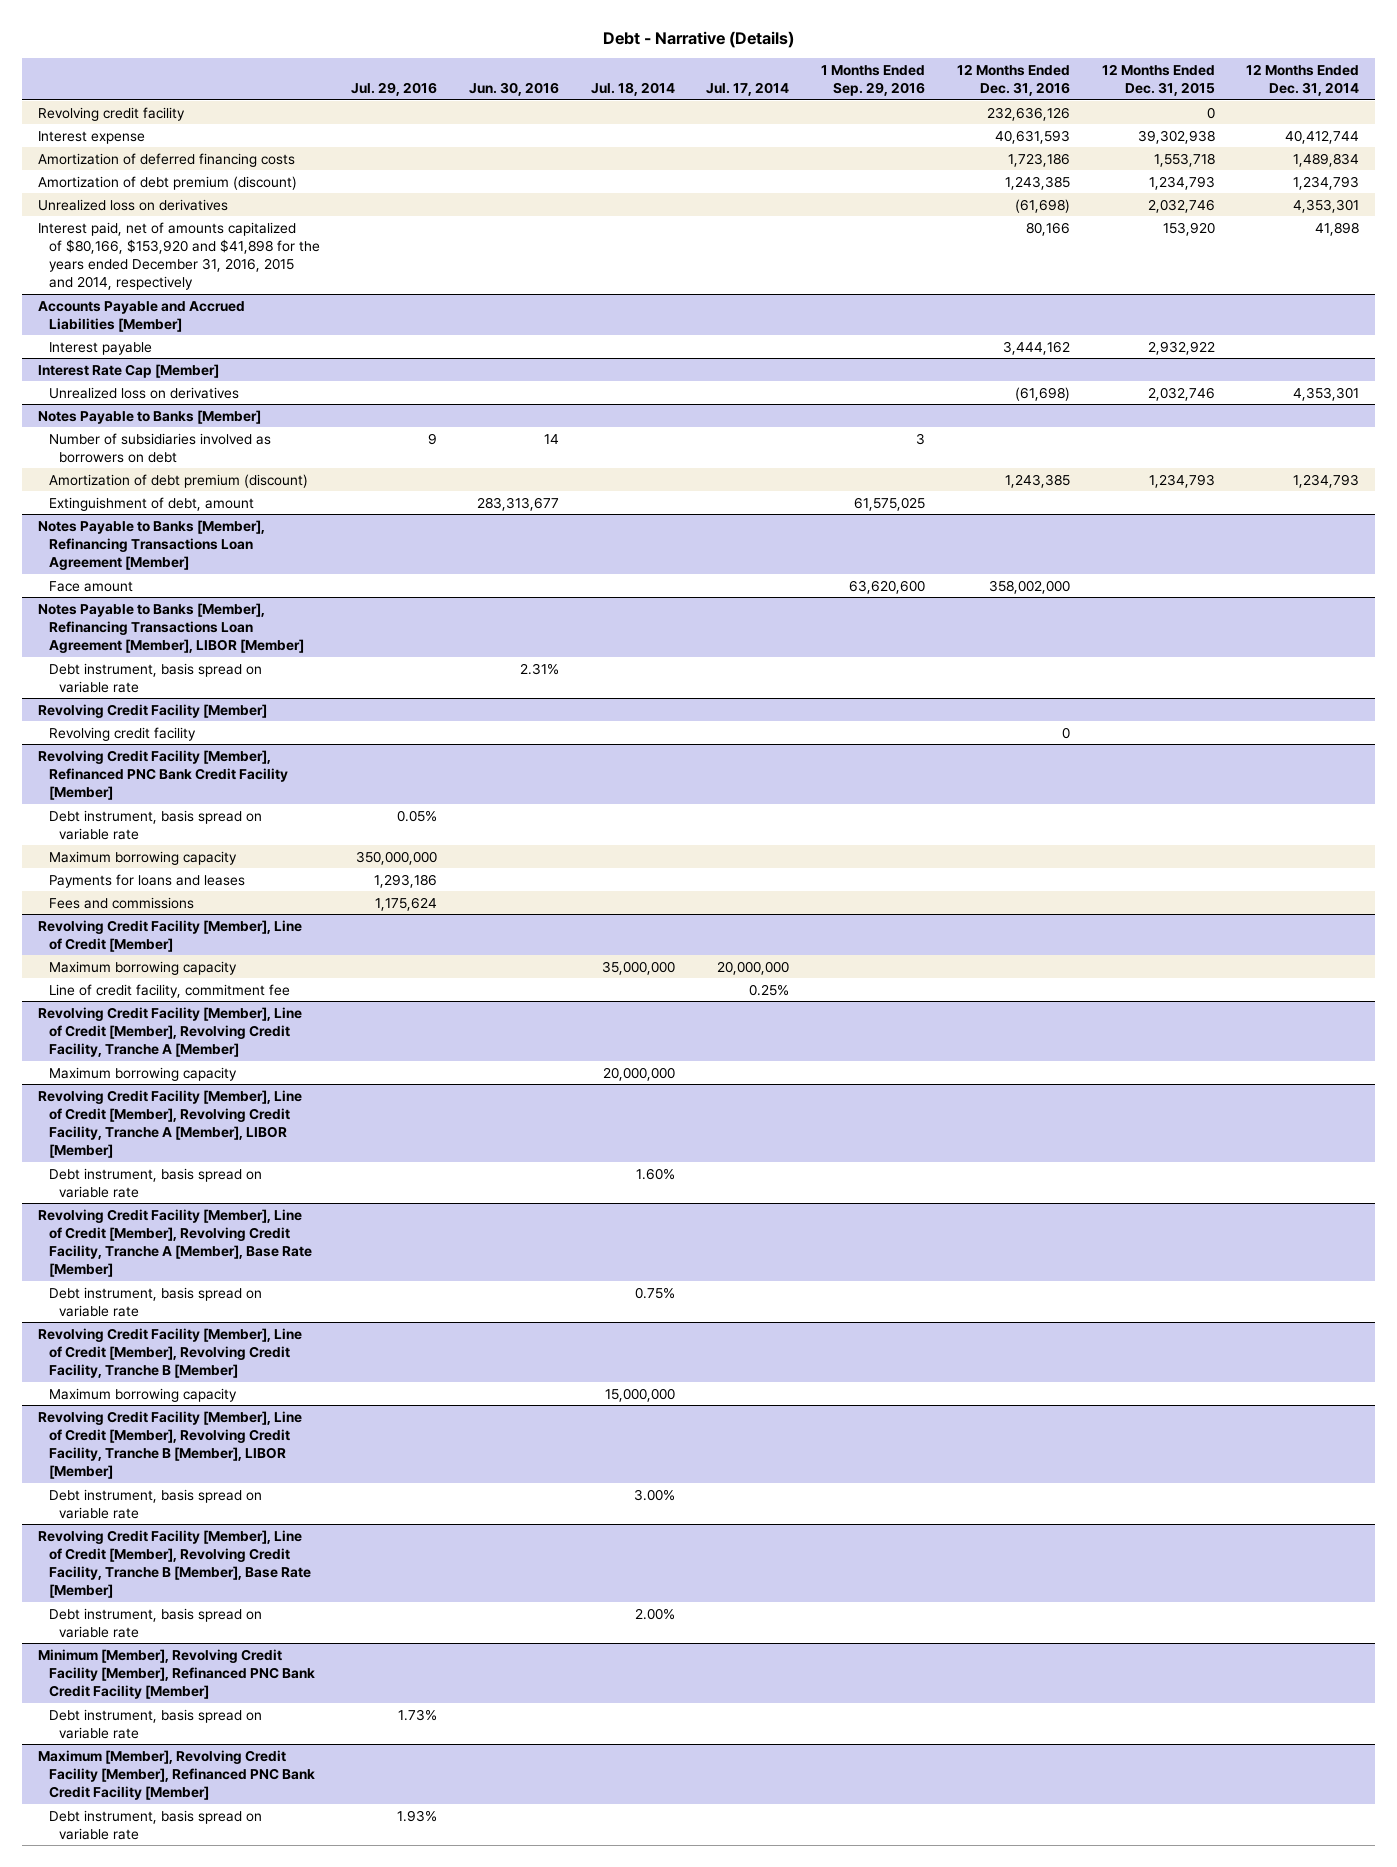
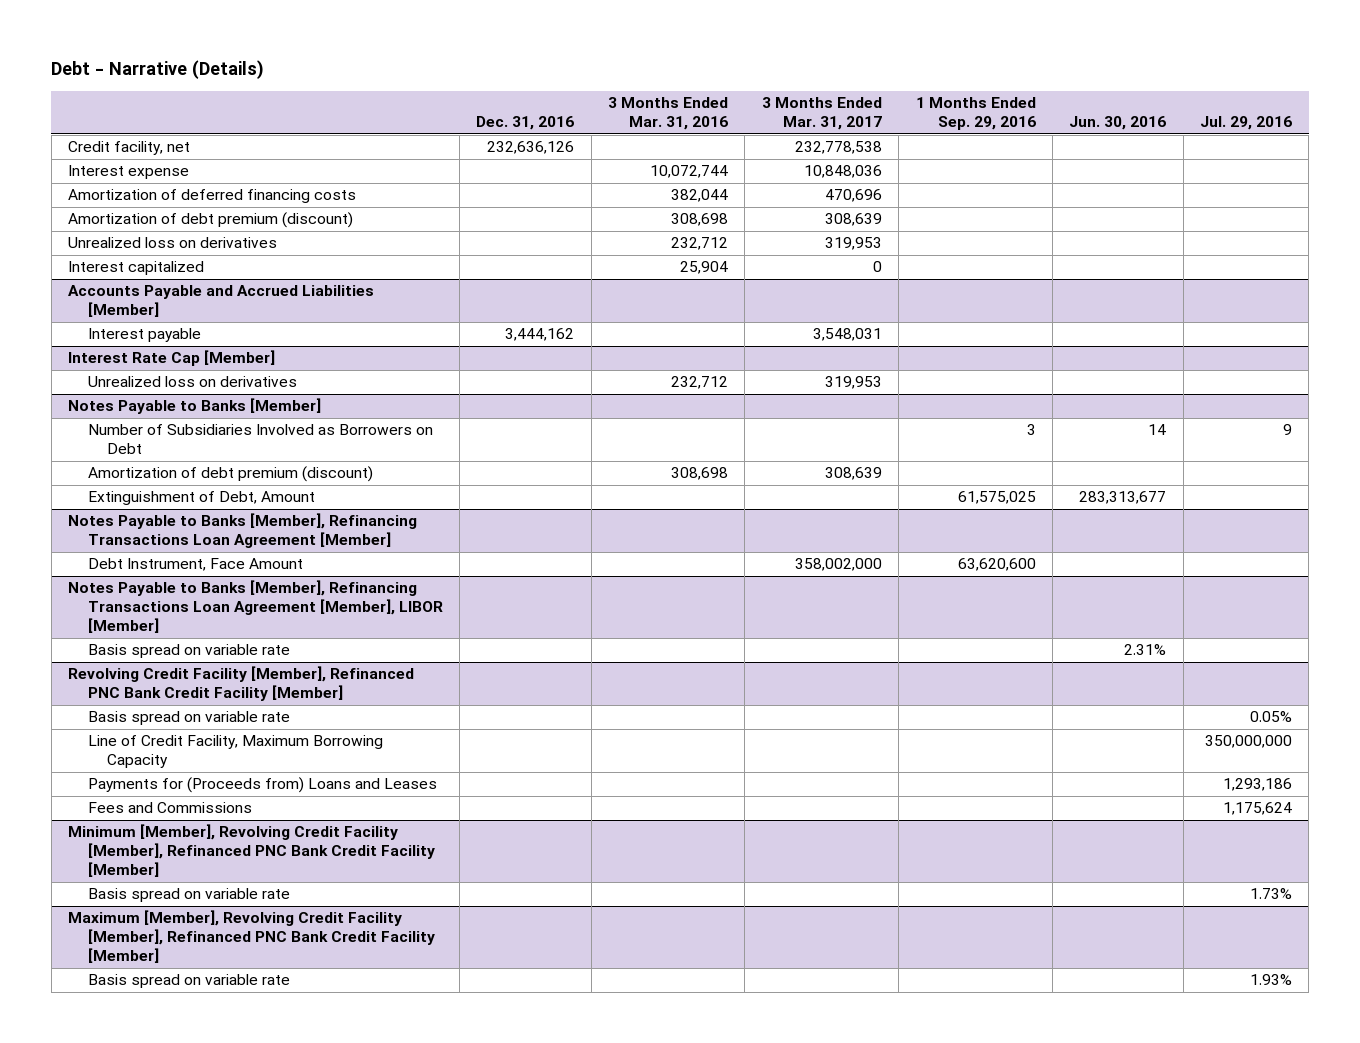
[590,82,675,97] Jul. 18, 2014 -> none
[706,82,790,97] Jul. 17, 2014 -> none
[956,63,1070,97] 12 Months Ended Dec. 31, 2016 -> none
[1101,63,1215,97] 12 Months Ended Dec. 31, 2015 -> none
[1246,63,1360,97] 12 Months Ended Dec. 31, 2014 -> none
none -> [476,116,575,131] Dec. 31, 2016
none -> [608,97,729,131] 3 Months Ended Mar. 31, 2016
none -> [761,97,882,131] 3 Months Ended Mar. 31, 2017
[37,106,185,121] Revolving credit facility -> [68,141,191,156] Credit facility, net
[37,221,320,291] Interest paid, net of amounts capitalized of $80,166, $153,920 and $41,898 for the years ended December 31, 2016, 2015 and 2014, respectively -> [68,261,205,276] Interest capitalized
[48,432,271,463] Number of subsidiaries involved as borrowers on debt -> [87,424,433,455] Number of Subsidiaries Involved as Borrowers on Debt
[48,496,254,511] Extinguishment of debt, amount -> [87,491,315,506] Extinguishment of Debt, Amount
[48,580,133,592] Face amount -> [87,558,303,572] Debt Instrument, Face Amount
[37,703,267,718] Revolving Credit Facility [Member] -> none
[48,726,196,741] Revolving credit facility -> none
[48,662,262,693] Debt instrument, basis spread on variable rate -> [87,644,290,659] Basis spread on variable rate
[37,919,302,952] Revolving Credit Facility [Member], Line of Credit [Member] -> none
[48,960,237,975] Maximum borrowing capacity -> none
[48,983,290,998] Line of credit facility, commitment fee -> none
[37,1006,302,1058] Revolving Credit Facility [Member], Line of Credit [Member], Revolving Credit Facility, Tranche A [Member] -> none
[48,1066,237,1081] Maximum borrowing capacity -> none
[37,1089,302,1159] Revolving Credit Facility [Member], Line of Credit [Member], Revolving Credit Facility, Tranche A [Member], LIBOR [Member] -> none
[48,1167,262,1198] Debt instrument, basis spread on variable rate -> none
[37,1208,312,1278] Revolving Credit Facility [Member], Line of Credit [Member], Revolving Credit Facility, Tranche A [Member], Base Rate [Member] -> none
[48,1286,262,1317] Debt instrument, basis spread on variable rate -> none
[37,1327,302,1379] Revolving Credit Facility [Member], Line of Credit [Member], Revolving Credit Facility, Tranche B [Member] -> none
[48,1387,237,1402] Maximum borrowing capacity -> none
[37,1410,302,1480] Revolving Credit Facility [Member], Line of Credit [Member], Revolving Credit Facility, Tranche B [Member], LIBOR [Member] -> none
[48,1488,262,1519] Debt instrument, basis spread on variable rate -> none
[37,1529,311,1599] Revolving Credit Facility [Member], Line of Credit [Member], Revolving Credit Facility, Tranche B [Member], Base Rate [Member] -> none
[48,1607,262,1638] Debt instrument, basis spread on variable rate -> none
[48,809,262,840] Debt instrument, basis spread on variable rate -> [87,711,290,726] Basis spread on variable rate
[48,850,237,865] Maximum borrowing capacity -> [87,735,383,769] Line of Credit Facility, Maximum Borrowing Capacity
[48,873,245,888] Payments for loans and leases -> [87,777,437,794] Payments for (Proceeds from) Loans and Leases
[48,896,194,909] Fees and commissions -> [87,802,252,814] Fees and Commissions
[48,1708,262,1739] Debt instrument, basis spread on variable rate -> [87,888,290,903] Basis spread on variable rate
[48,1809,262,1840] Debt instrument, basis spread on variable rate -> [87,974,290,989] Basis spread on variable rate

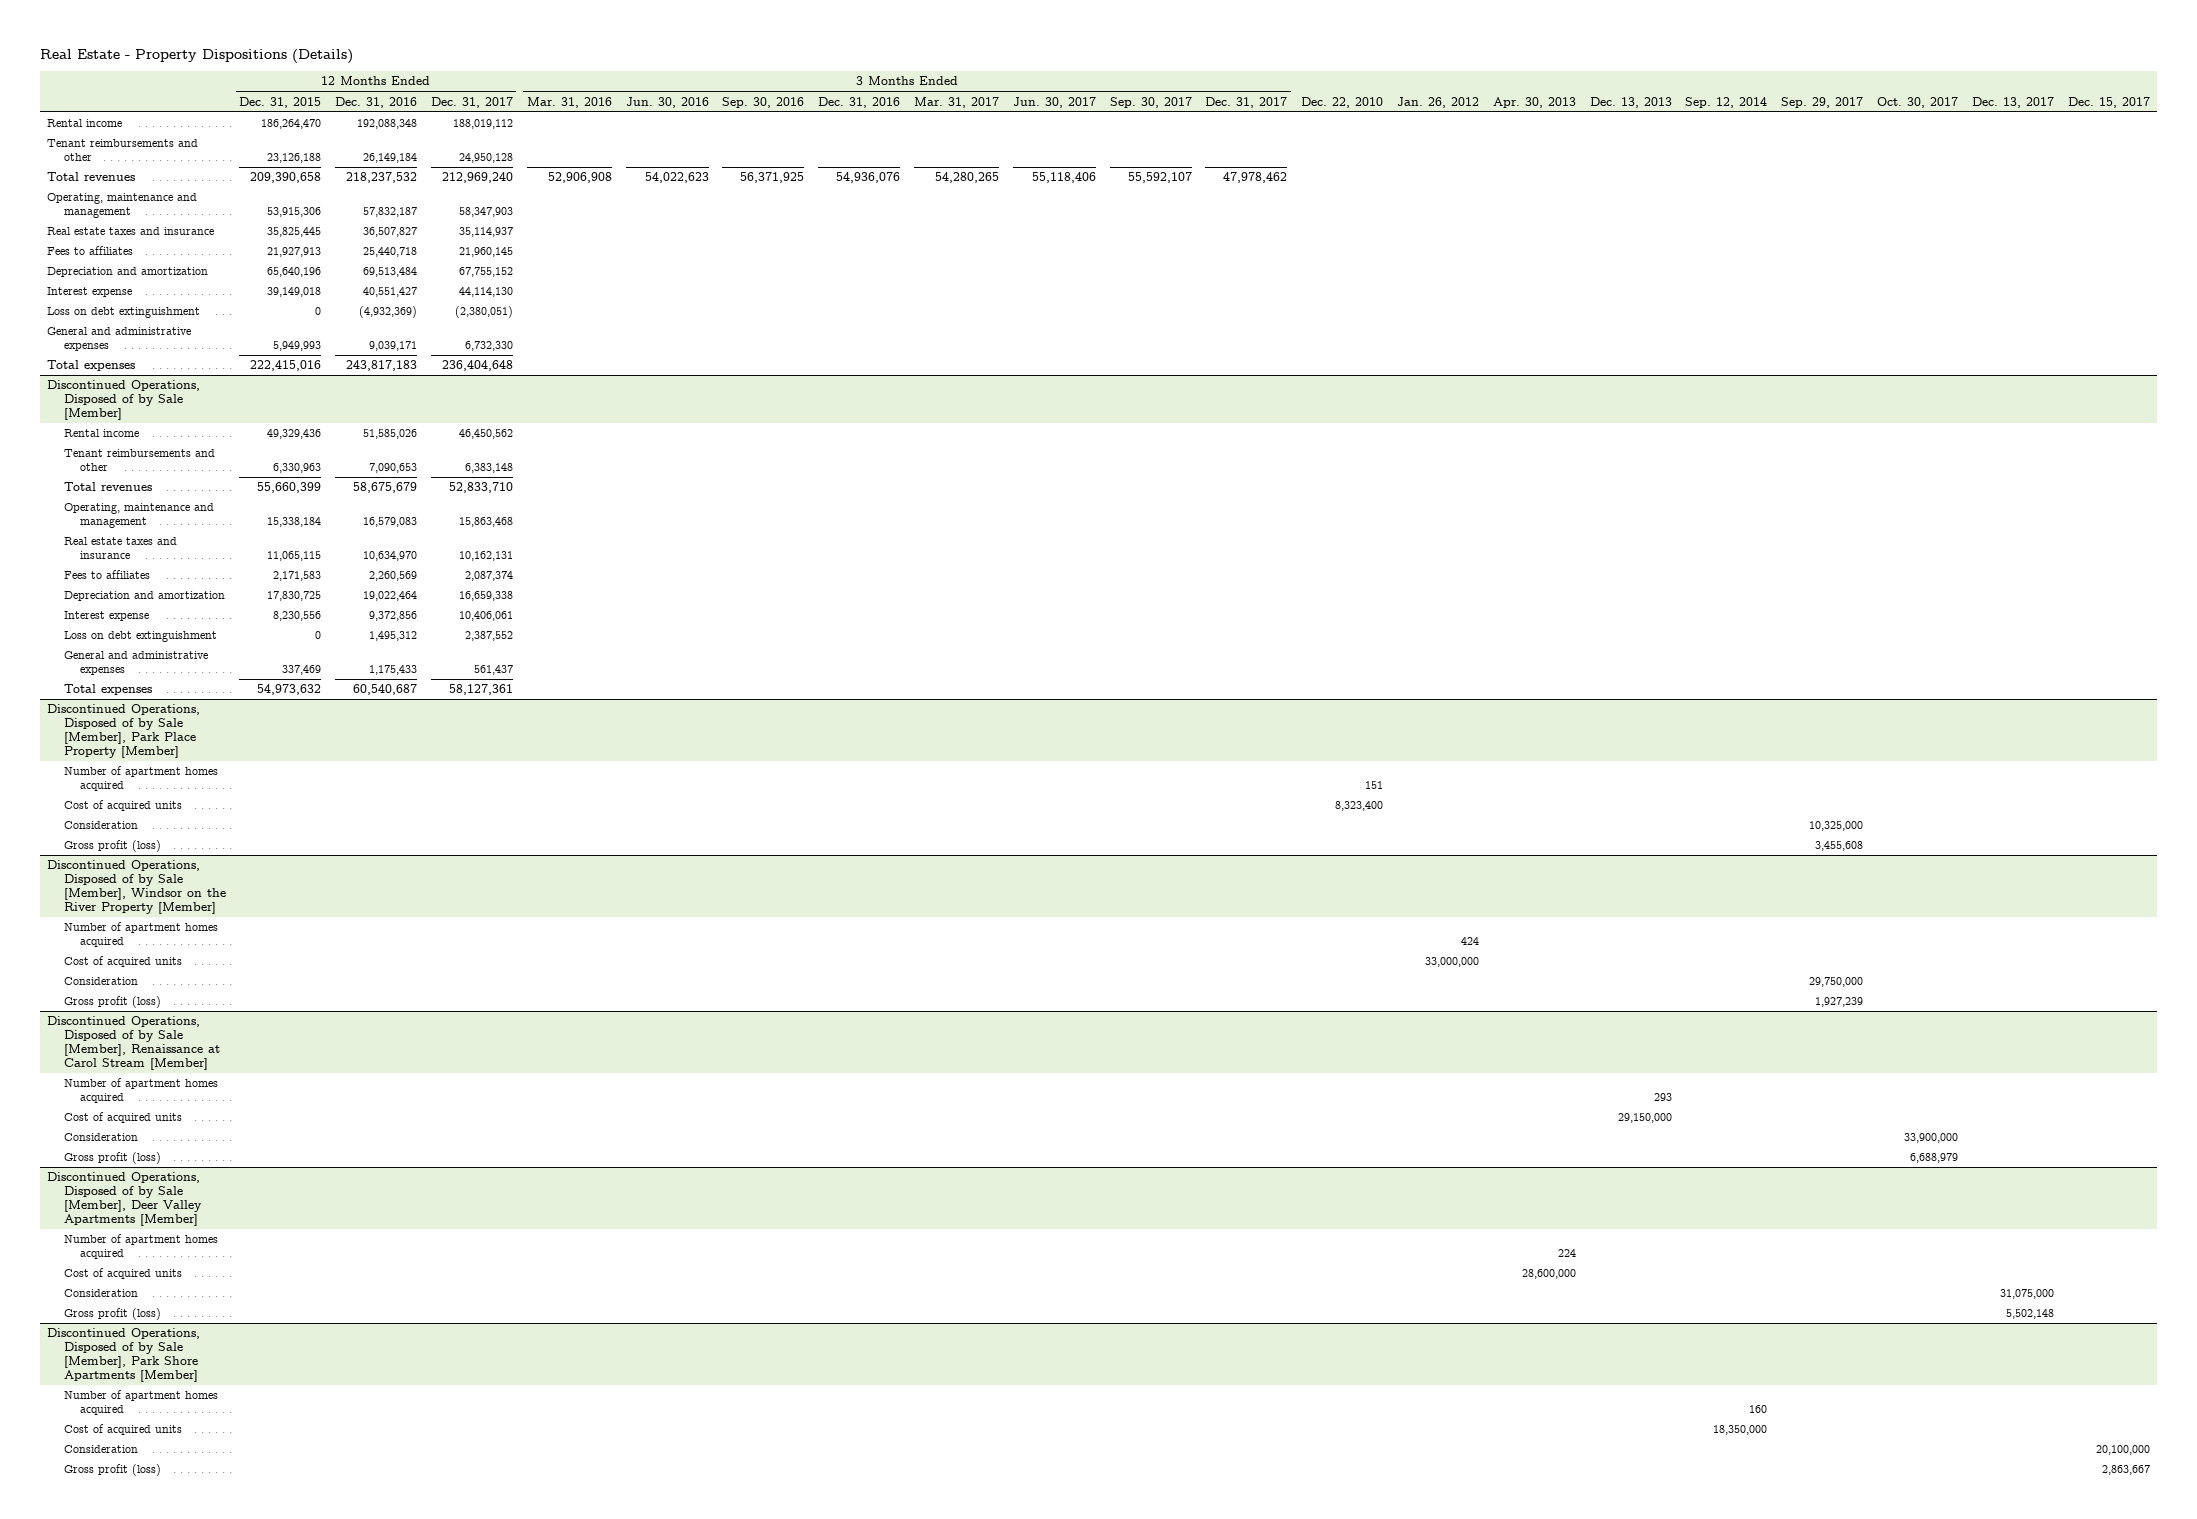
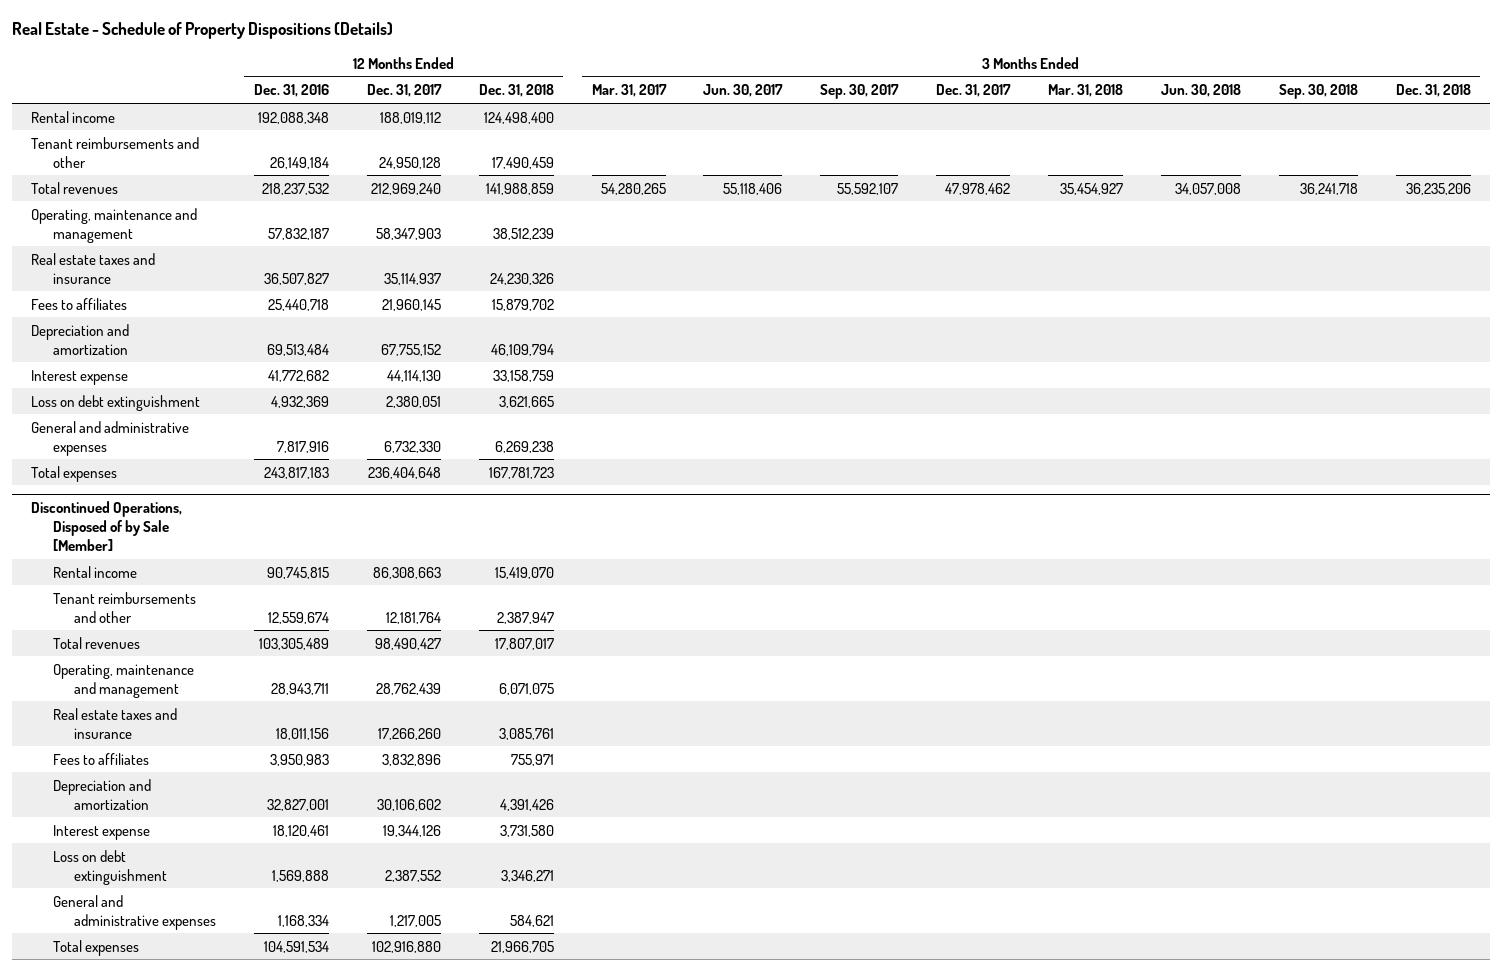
[40,48,354,64] Real Estate - Property Dispositions (Details) -> [12,22,394,40] Real Estate - Schedule of Property Dispositions (Details)
[239,96,322,108] Dec. 31, 2015 -> none
[526,96,612,108] Mar. 31, 2016 -> none
[625,96,709,108] Jun. 30, 2016 -> none
[722,96,805,108] Sep. 30, 2016 -> none
[818,96,901,108] Dec. 31, 2016 -> none
[1301,96,1384,108] Dec. 22, 2010 -> none
[1396,96,1479,108] Jan. 26, 2012 -> none
[1492,96,1576,108] Apr. 30, 2013 -> none
[1589,96,1672,108] Dec. 13, 2013 -> none
[1685,96,1768,108] Sep. 12, 2014 -> none
[1781,96,1864,108] Sep. 29, 2017 -> none
[1876,96,1958,108] Oct. 30, 2017 -> none
[1971,96,2054,108] Dec. 13, 2017 -> none
[2067,96,2150,108] Dec. 15, 2017 -> none
none -> [478,84,554,98] Dec. 31, 2018
none -> [1048,84,1124,98] Mar. 31, 2018
none -> [1160,84,1241,98] Jun. 30, 2018
none -> [1278,84,1358,100] Sep. 30, 2018
none -> [1395,84,1471,98] Dec. 31, 2018
[363,287,418,298] 40,551,427 -> [267,369,329,382] 41,772,682
[359,306,418,319] (4,932,369) -> [270,395,329,408] 4,932,369
[454,306,513,319] (2,380,051) -> [385,395,441,408] 2,380,051
[369,341,418,352] 9,039,171 -> [276,440,329,453] 7,817,916
[46,704,200,759] Discontinued Operations, Disposed of by Sale [Member], Park Place Property [Member] -> none
[63,766,218,792] Number of apartment homes acquired -> none
[63,800,182,812] Cost of acquired units -> none
[63,821,138,830] Consideration -> none
[63,840,161,853] Gross profit (loss) -> none
[46,860,226,915] Discontinued Operations, Disposed of by Sale [Member], Windsor on the River Property [Member] -> none
[63,922,218,948] Number of apartment homes acquired -> none
[63,956,182,968] Cost of acquired units -> none
[63,977,138,986] Consideration -> none
[63,996,161,1009] Gross profit (loss) -> none
[46,1016,220,1071] Discontinued Operations, Disposed of by Sale [Member], Renaissance at Carol Stream [Member] -> none
[63,1078,218,1104] Number of apartment homes acquired -> none
[63,1112,182,1124] Cost of acquired units -> none
[63,1133,138,1142] Consideration -> none
[63,1152,161,1165] Gross profit (loss) -> none
[46,1172,202,1227] Discontinued Operations, Disposed of by Sale [Member], Deer Valley Apartments [Member] -> none
[63,1234,218,1260] Number of apartment homes acquired -> none
[63,1268,182,1280] Cost of acquired units -> none
[63,1289,138,1298] Consideration -> none
[63,1308,161,1321] Gross profit (loss) -> none
[46,1328,200,1383] Discontinued Operations, Disposed of by Sale [Member], Park Shore Apartments [Member] -> none
[63,1390,218,1416] Number of apartment homes acquired -> none
[63,1424,182,1436] Cost of acquired units -> none
[63,1445,138,1454] Consideration -> none
[63,1464,161,1477] Gross profit (loss) -> none
[363,429,418,440] 51,585,026 -> [266,566,329,579] 90,745,815
[458,429,513,440] 46,450,562 -> [372,566,441,579] 86,308,663
[369,463,418,474] 7,090,653 -> [267,611,329,624] 12,559,674
[464,463,513,474] 6,383,148 -> [385,611,441,624] 12,181,764
[353,482,418,494] 58,675,679 -> [258,637,329,650] 103,305,489
[448,482,513,494] 52,833,710 -> [374,637,441,650] 98,490,427
[363,517,418,528] 16,579,083 -> [270,682,329,695] 28,943,711
[458,517,513,528] 15,863,468 -> [375,682,441,695] 28,762,439
[363,551,418,562] 10,634,970 -> [275,727,329,740] 18,011,156
[458,551,513,562] 10,162,131 -> [377,727,441,740] 17,266,260
[369,571,418,582] 2,260,569 -> [269,753,329,766] 3,950,983
[464,571,513,582] 2,087,374 -> [381,753,441,766] 3,832,896
[363,591,418,602] 19,022,464 -> [266,798,329,811] 32,827,001
[458,591,513,602] 16,659,338 -> [376,798,441,811] 30,106,602
[369,611,418,622] 9,372,856 -> [272,824,329,837] 18,120,461
[458,611,513,622] 10,406,061 -> [382,824,441,837] 19,344,126
[369,631,418,642] 1,495,312 -> [271,869,329,882] 1,569,888
[369,665,418,676] 1,175,433 -> [277,914,329,927] 1,168,334
[473,665,513,676] 561,437 -> [389,914,441,927] 1,217,005
[353,684,418,696] 60,540,687 -> [263,940,329,953] 104,591,534
[448,684,513,696] 58,127,361 -> [371,940,441,953] 102,916,880

